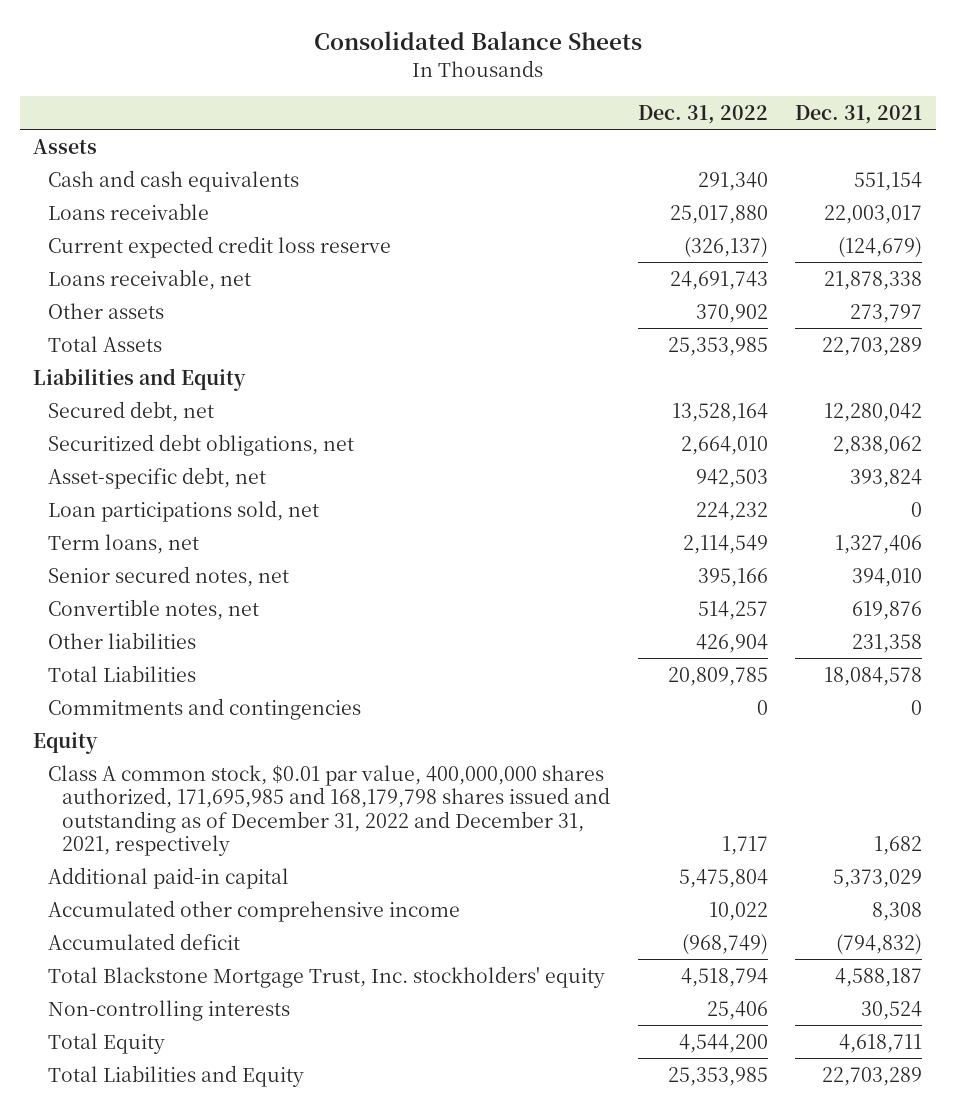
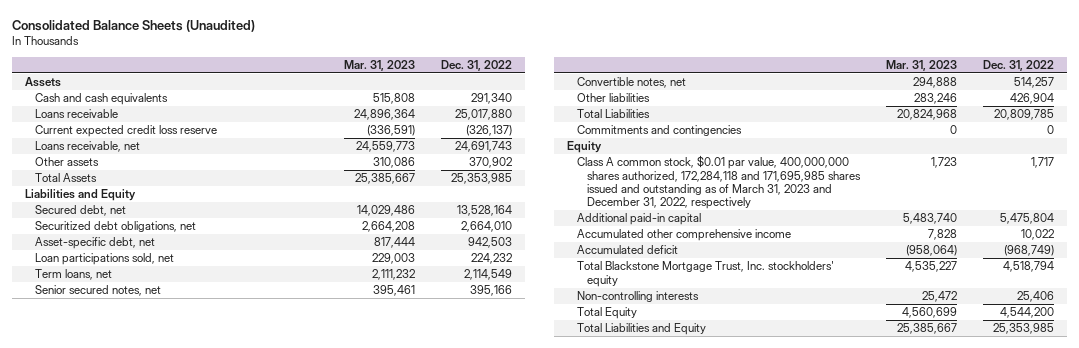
[313,31,642,51] Consolidated Balance Sheets -> [11,19,255,32] Consolidated Balance Sheets (Unaudited)
[795,104,923,124] Dec. 31, 2021 -> none
none -> [343,59,415,71] Mar. 31, 2023
[47,764,611,857] Class A common stock, $0.01 par value, 400,000,000 shares authorized, 171,695,985 and 168,179,798 shares issued and outstanding as of December 31, 2022 and December 31, 2021, respectively -> [576,155,861,210] Class A common stock, $0.01 par value, 400,000,000 shares authorized, 172,284,118 and 171,695,985 shares issued and outstanding as of March 31, 2023 and December 31, 2022, respectively

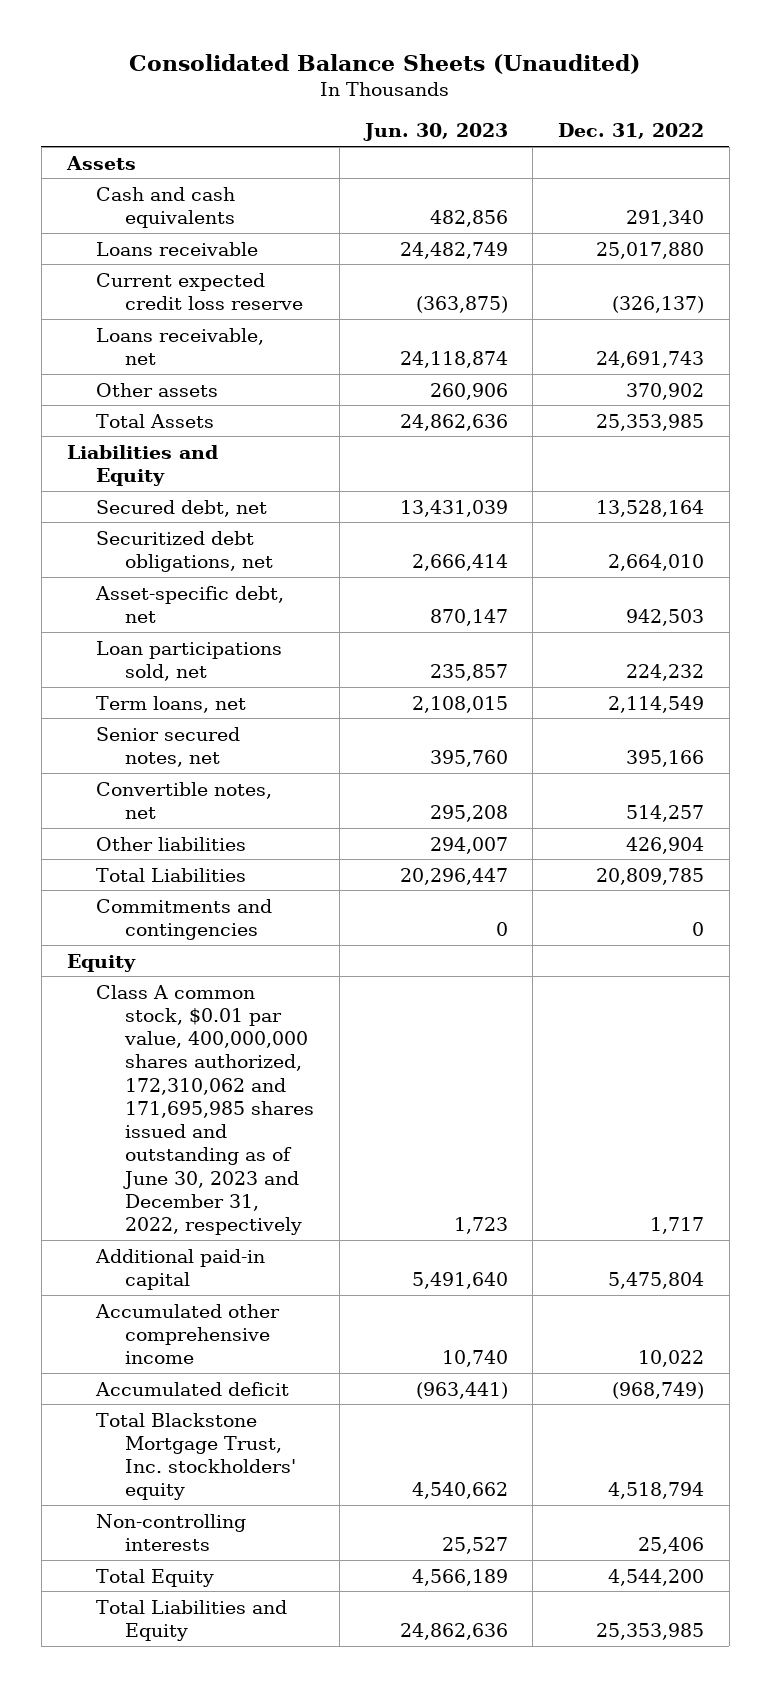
[343,59,415,71] Mar. 31, 2023 -> none
none -> [362,123,508,142] Jun. 30, 2023
[576,155,861,210] Class A common stock, $0.01 par value, 400,000,000 shares authorized, 172,284,118 and 171,695,985 shares issued and outstanding as of March 31, 2023 and December 31, 2022, respectively -> [95,984,315,1236] Class A common stock, $0.01 par value, 400,000,000 shares authorized, 172,310,062 and 171,695,985 shares issued and outstanding as of June 30, 2023 and December 31, 2022, respectively

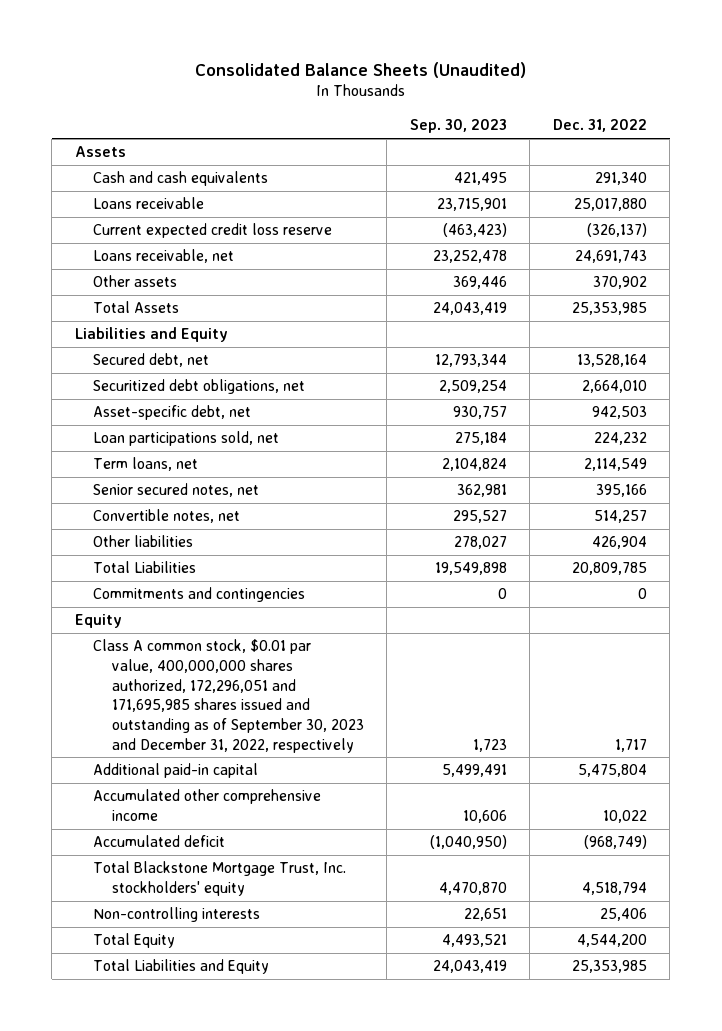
[362,123,508,142] Jun. 30, 2023 -> none
none -> [409,119,507,134] Sep. 30, 2023
[95,984,315,1236] Class A common stock, $0.01 par value, 400,000,000 shares authorized, 172,310,062 and 171,695,985 shares issued and outstanding as of June 30, 2023 and December 31, 2022, respectively -> [93,639,364,753] Class A common stock, $0.01 par value, 400,000,000 shares authorized, 172,296,051 and 171,695,985 shares issued and outstanding as of September 30, 2023 and December 31, 2022, respectively

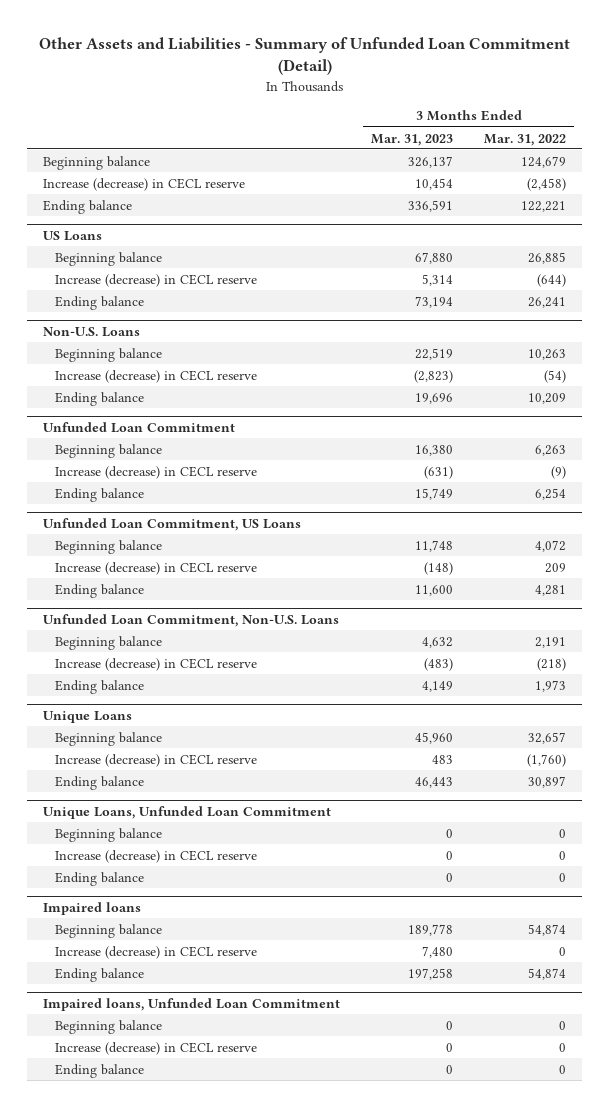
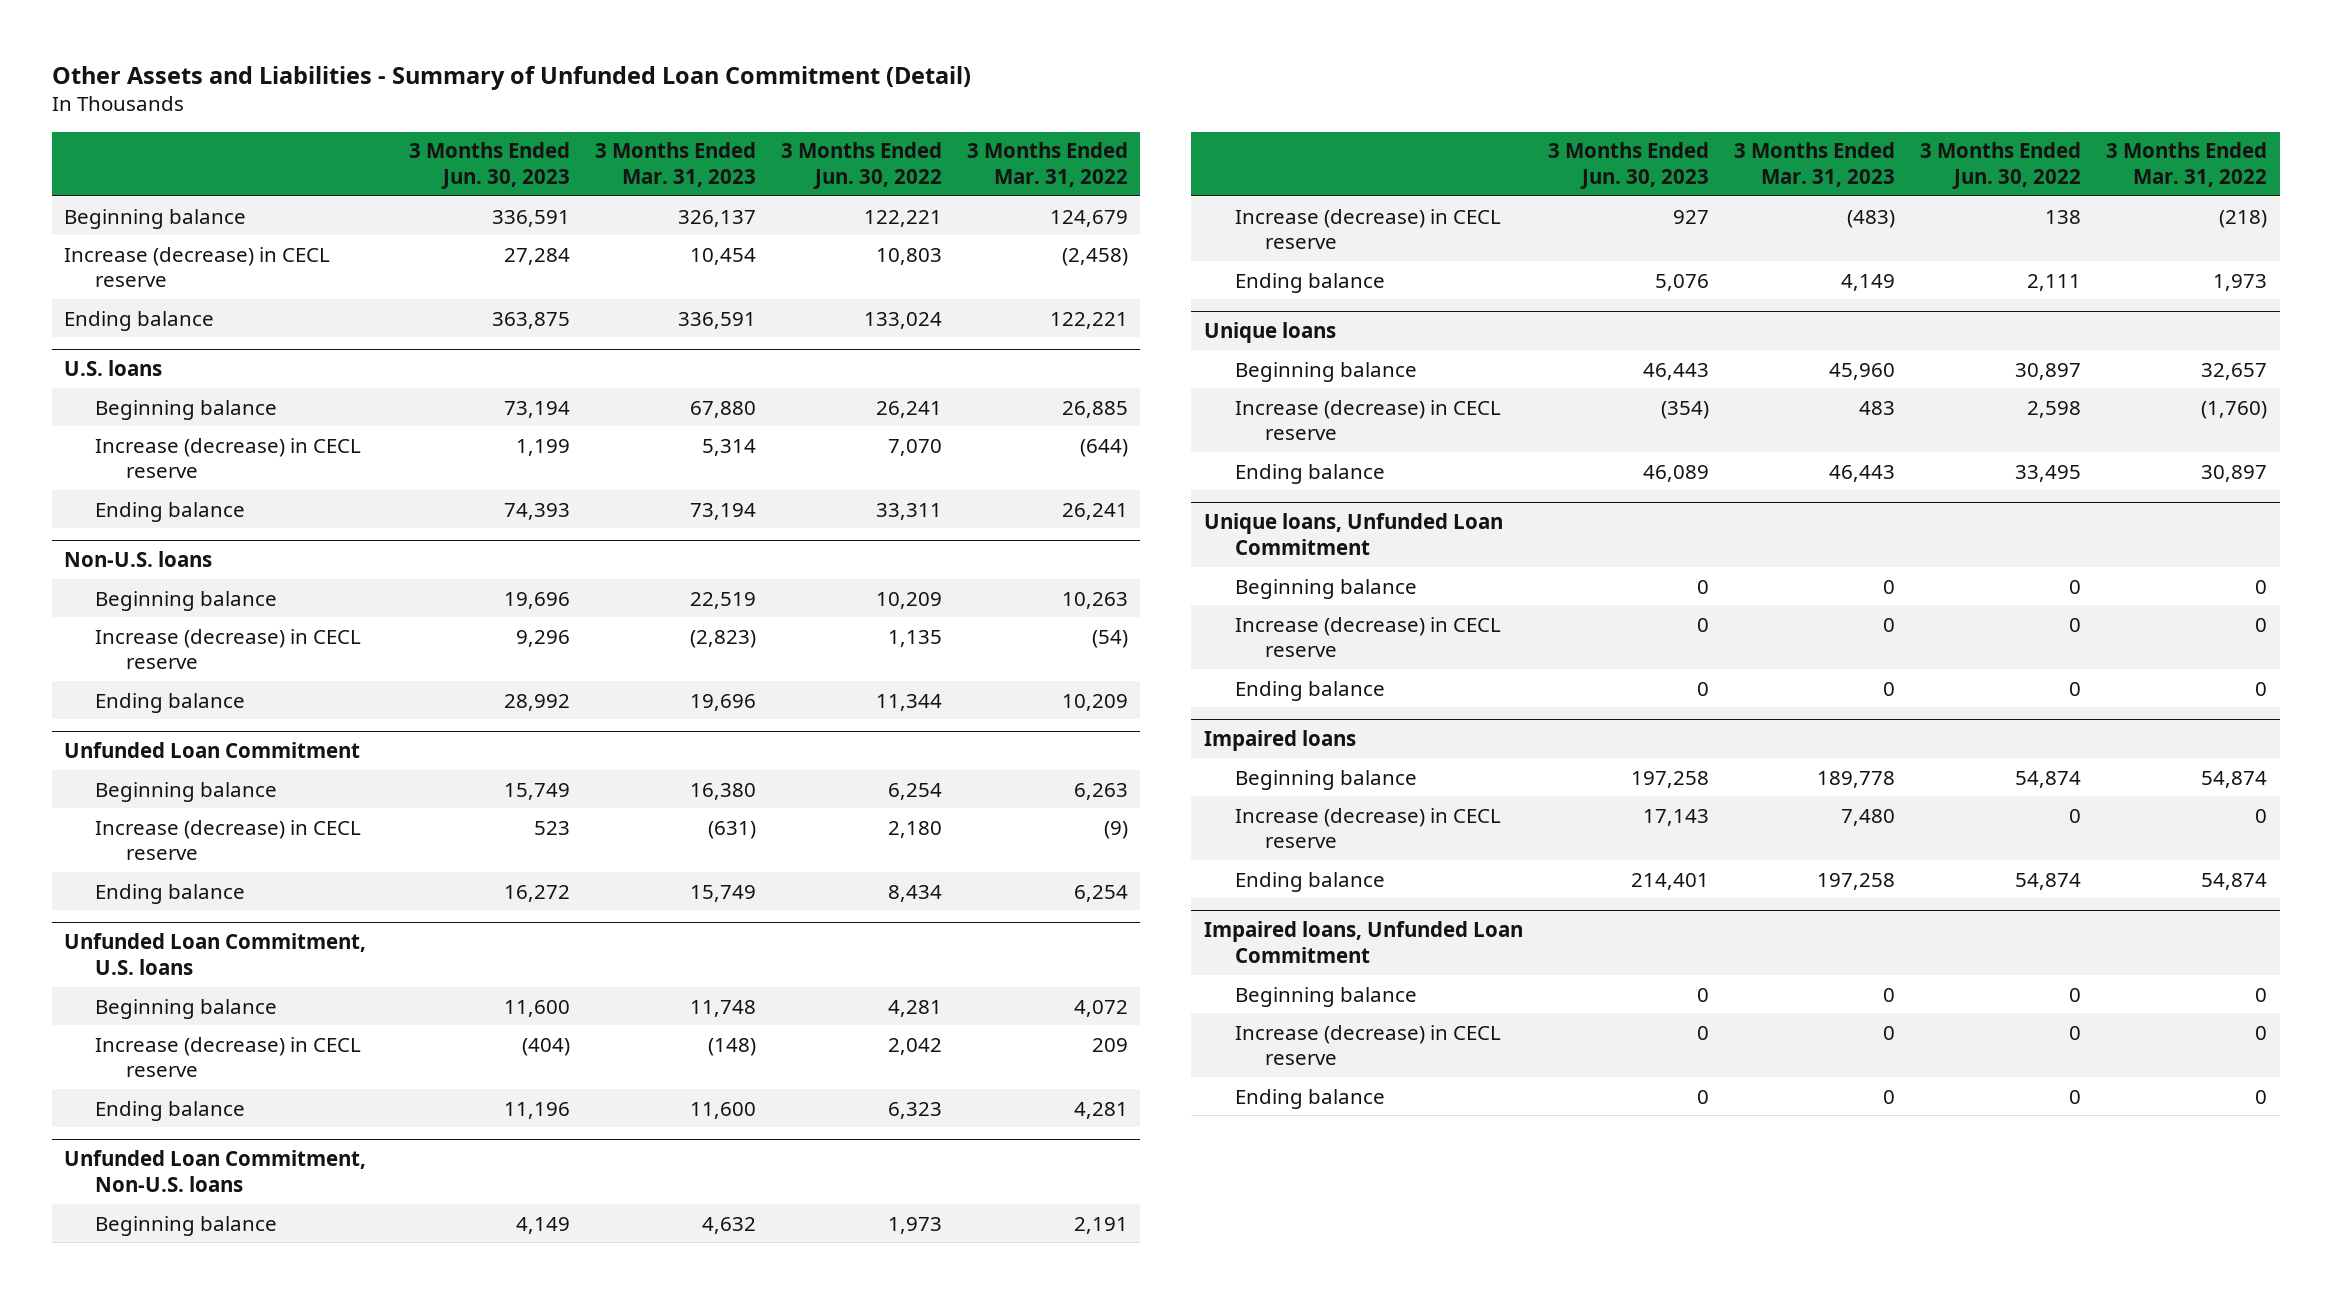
none -> [408,142,570,190] 3 Months Ended Jun. 30, 2023
none -> [780,142,942,190] 3 Months Ended Jun. 30, 2022
[42,230,102,241] US Loans -> [64,360,163,377] U.S. loans
[42,326,140,337] Non-U.S. Loans -> [64,551,213,568] Non-U.S. loans
[42,517,301,531] Unfunded Loan Commitment, US Loans -> [64,933,367,976] Unfunded Loan Commitment, U.S. loans
[42,613,339,627] Unfunded Loan Commitment, Non-U.S. Loans -> [64,1150,367,1193] Unfunded Loan Commitment, Non-U.S. loans
[42,710,132,723] Unique Loans -> [1203,322,1336,344] Unique loans
[42,805,331,819] Unique Loans, Unfunded Loan Commitment -> [1203,513,1503,556] Unique loans, Unfunded Loan Commitment

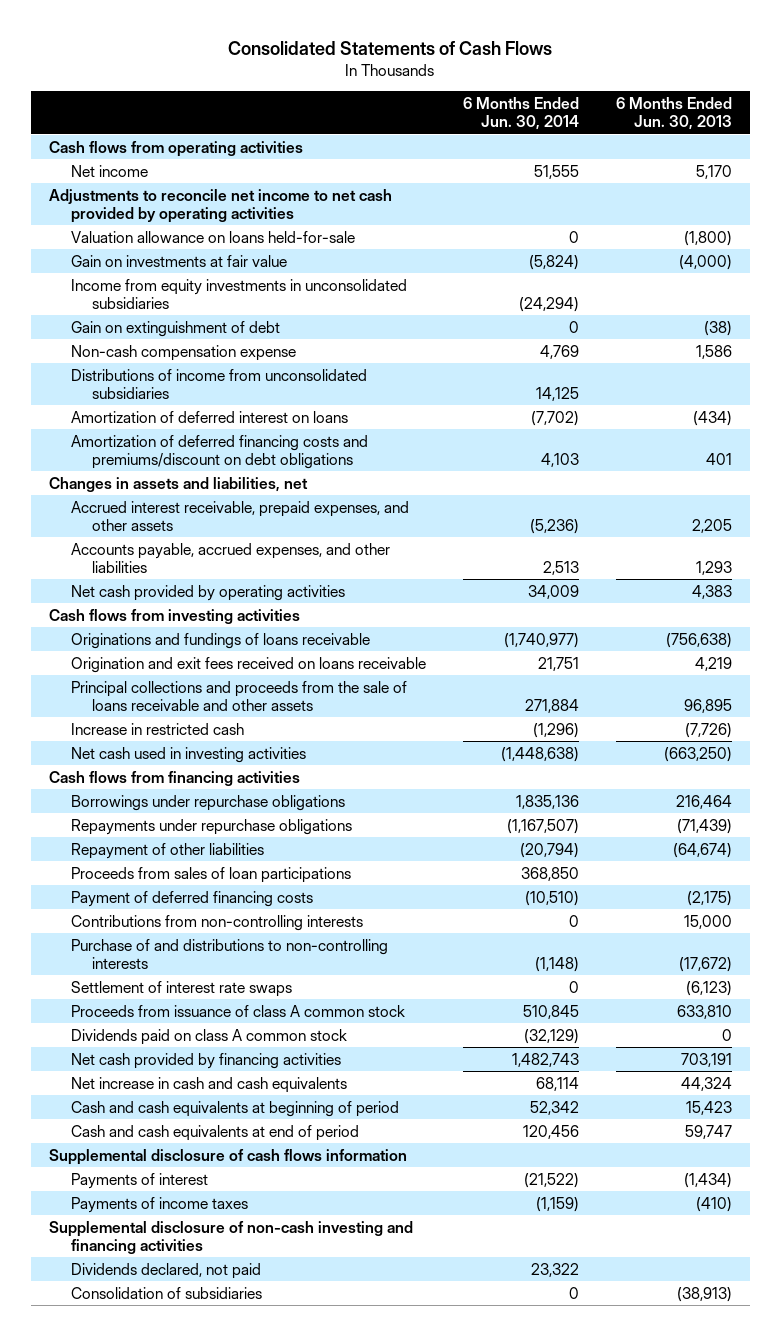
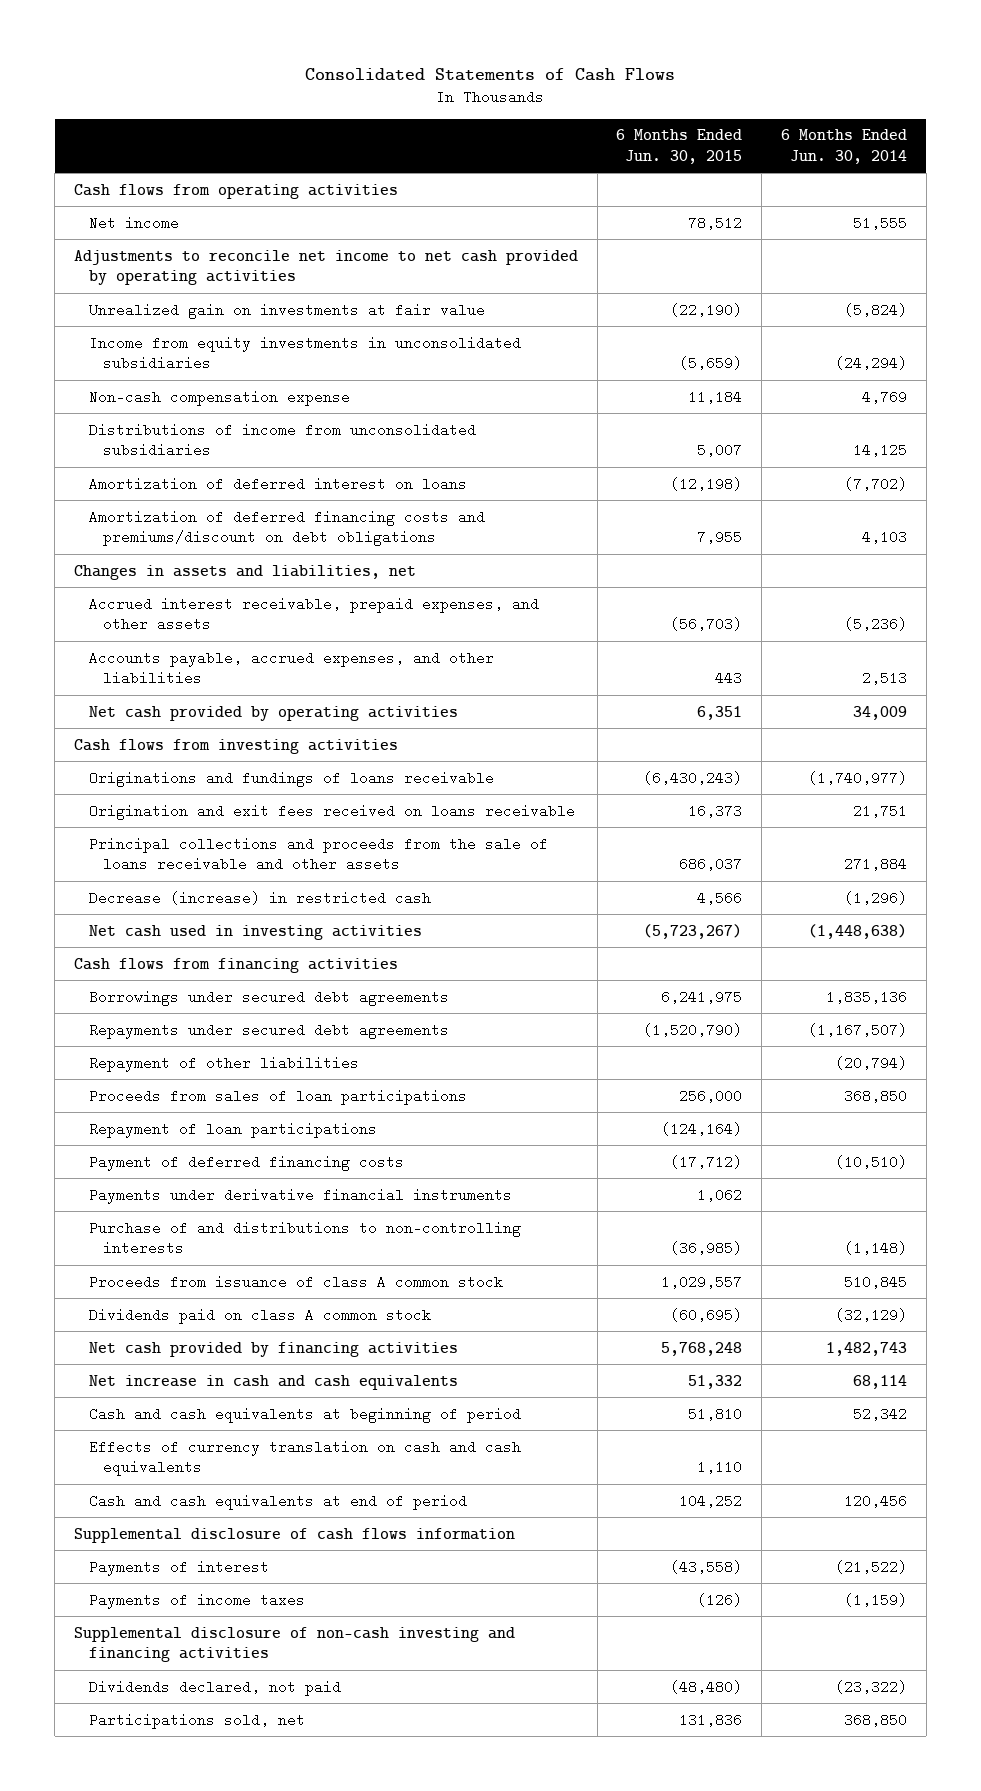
[615,96,732,131] 6 Months Ended Jun. 30, 2013 -> none
none -> [616,129,743,164] 6 Months Ended Jun. 30, 2015
[70,230,355,243] Valuation allowance on loans held-for-sale -> none
[70,254,287,267] Gain on investments at fair value -> [88,302,485,319] Unrealized gain on investments at fair value
[70,320,280,337] Gain on extinguishment of debt -> none
[70,722,244,735] Increase in restricted cash -> [88,890,431,905] Decrease (increase) in restricted cash
[70,794,345,811] Borrowings under repurchase obligations -> [88,989,449,1006] Borrowings under secured debt agreements
[70,818,352,835] Repayments under repurchase obligations -> [88,1022,449,1039] Repayments under secured debt agreements
none -> [88,1121,377,1138] Repayment of loan participations
[70,914,363,931] Contributions from non-controlling interests -> none
none -> [88,1187,512,1204] Payments under derivative financial instruments
[70,980,292,997] Settlement of interest rate swaps -> none
none -> [88,1439,521,1477] Effects of currency translation on cash and cash equivalents
[70,1286,262,1299] Consolidation of subsidiaries -> none
[530,1262,579,1277] 23,322 -> [834,1679,907,1694] (23,322)
none -> [88,1712,305,1729] Participations sold, net

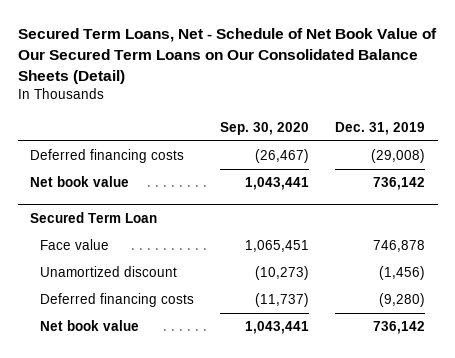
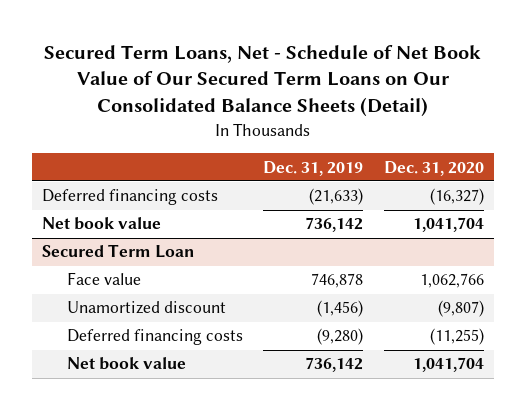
[219,121,309,135] Sep. 30, 2020 -> none
none -> [383,160,484,176] Dec. 31, 2020
[370,149,425,164] (29,008) -> [309,188,364,206] (21,633)

